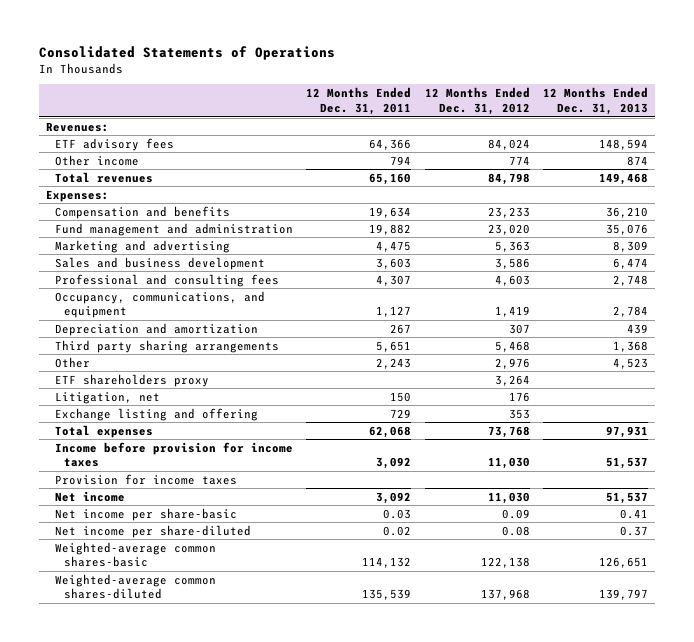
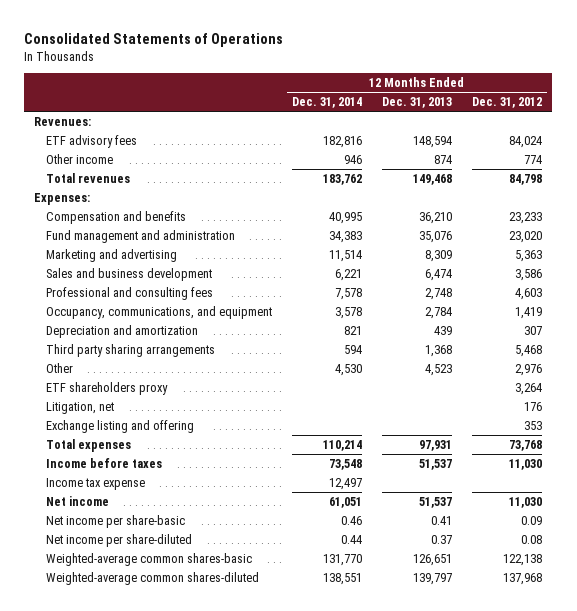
[306,87,412,115] 12 Months Ended Dec. 31, 2011 -> none
none -> [292,97,363,109] Dec. 31, 2014
[54,441,293,468] Income before provision for income taxes -> [46,457,163,468] Income before taxes
[54,473,237,485] Provision for income taxes -> [46,477,146,490] Income tax expense

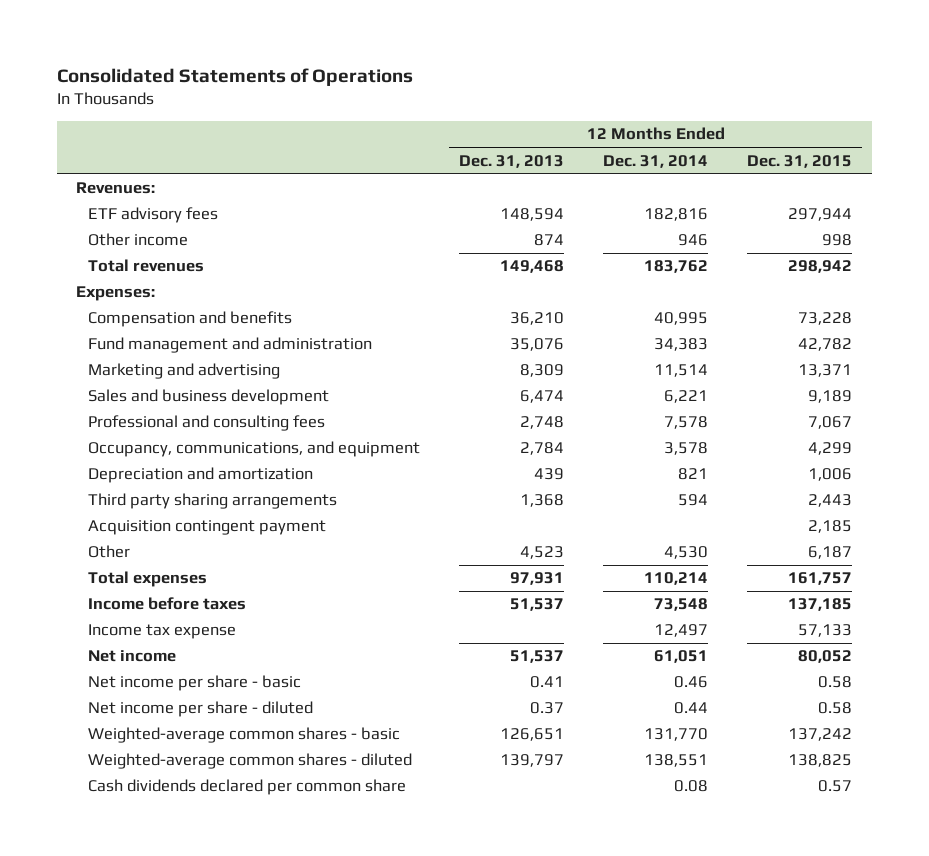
[472,97,543,109] Dec. 31, 2012 -> none
none -> [747,154,853,168] Dec. 31, 2015
none -> [88,520,327,536] Acquisition contingent payment
[46,381,169,395] ETF shareholders proxy -> none
[46,401,115,414] Litigation, net -> none
[46,419,195,433] Exchange listing and offering -> none
[46,514,186,528] Net income per share-basic -> [88,675,302,692] Net income per share - basic
[46,533,193,547] Net income per share-diluted -> [88,701,314,718] Net income per share - diluted
[46,552,253,566] Weighted-average common shares-basic -> [88,727,401,744] Weighted-average common shares - basic
[46,571,260,585] Weighted-average common shares-diluted -> [88,753,413,770] Weighted-average common shares - diluted
none -> [88,779,407,796] Cash dividends declared per common share

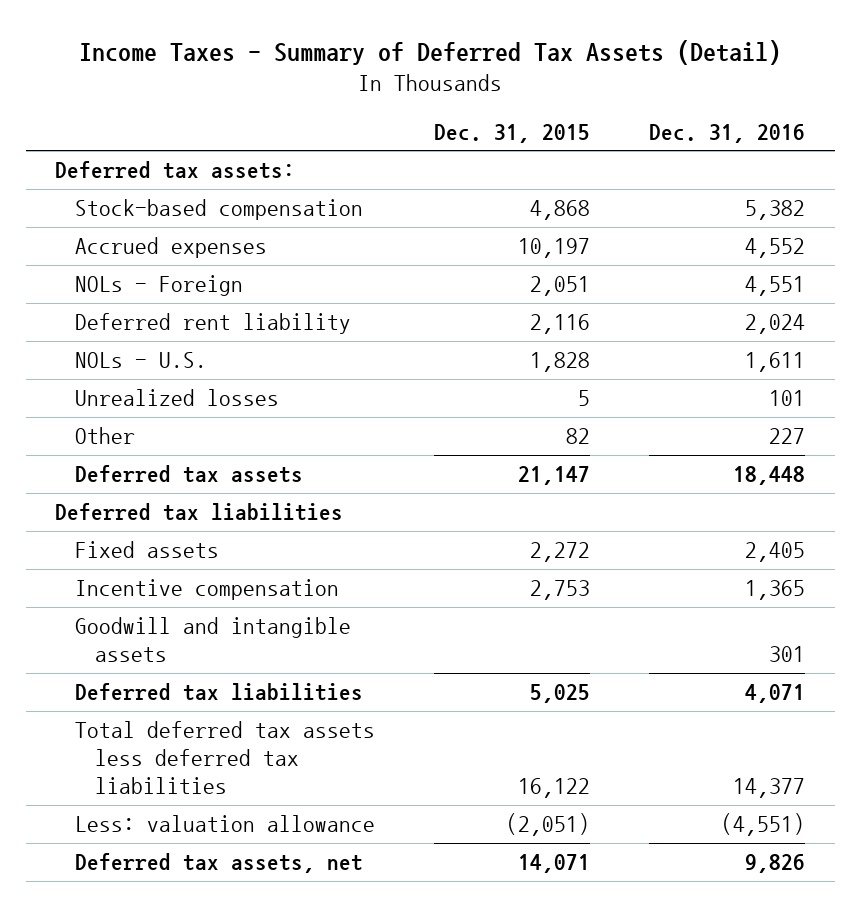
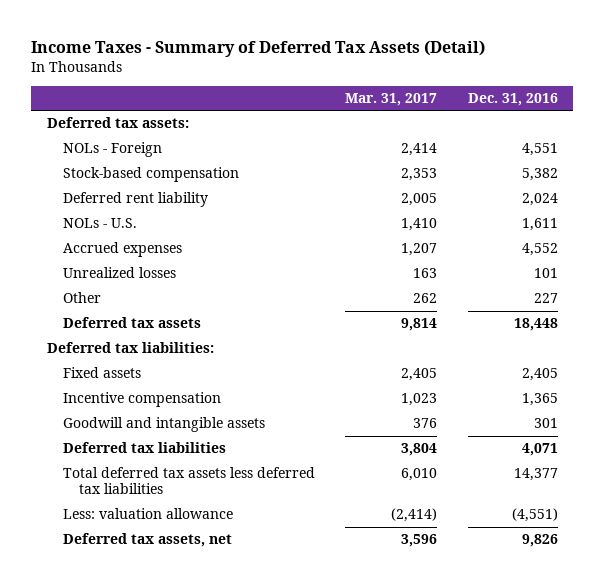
[434,123,591,143] Dec. 31, 2015 -> none
none -> [345,92,438,106] Mar. 31, 2017
[74,198,363,220] Stock-based compensation -> [62,167,239,183] Stock-based compensation
[74,236,267,258] Accrued expenses -> [62,242,182,258] Accrued expenses
[55,502,344,521] Deferred tax liabilities -> [46,342,214,354] Deferred tax liabilities:

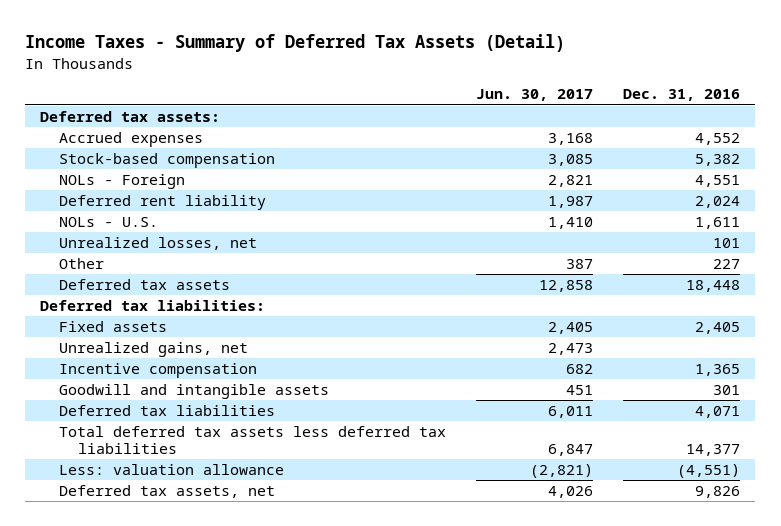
[345,92,438,106] Mar. 31, 2017 -> none
none -> [476,89,594,102] Jun. 30, 2017
[62,242,182,258] Accrued expenses -> [59,132,204,148] Accrued expenses
[62,142,162,158] NOLs - Foreign -> [59,174,186,190] NOLs - Foreign
[62,267,176,279] Unrealized losses -> [59,237,258,251] Unrealized losses, net
none -> [59,342,249,358] Unrealized gains, net

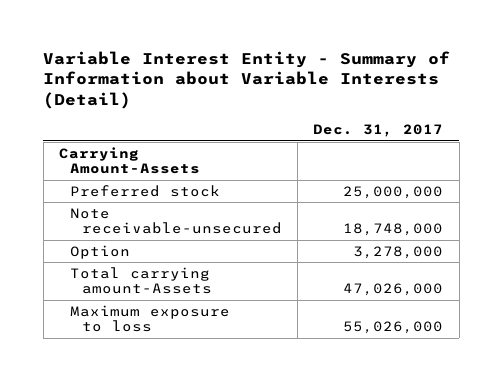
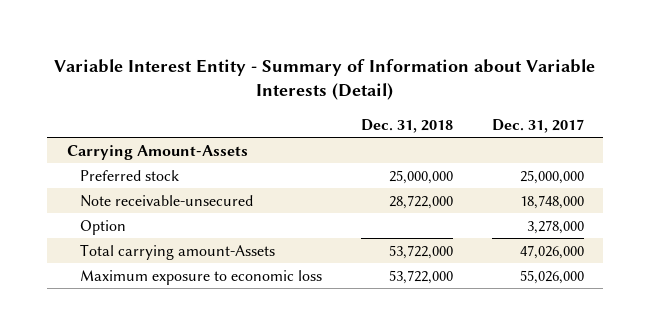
none -> [360,118,453,133] Dec. 31, 2018
[70,304,231,333] Maximum exposure to loss -> [79,269,322,285] Maximum exposure to economic loss

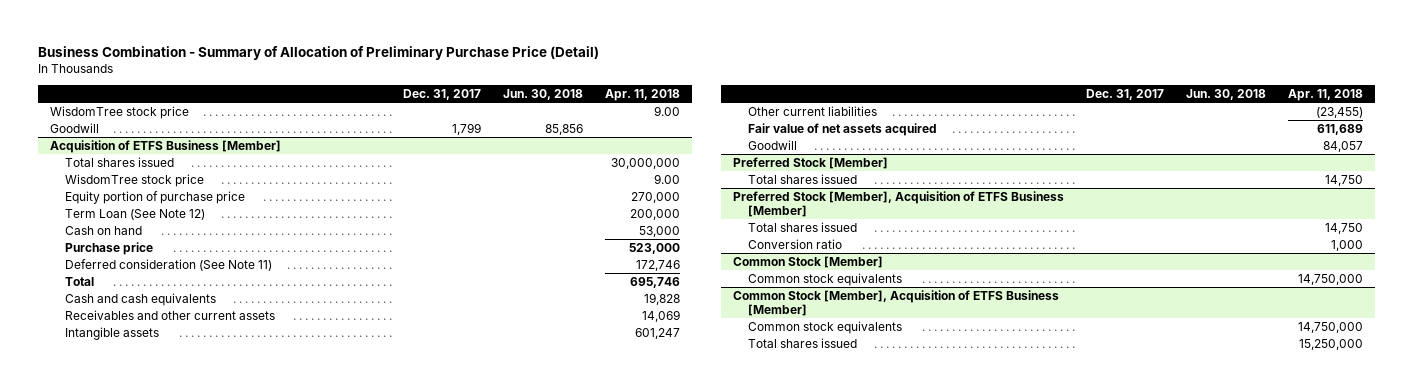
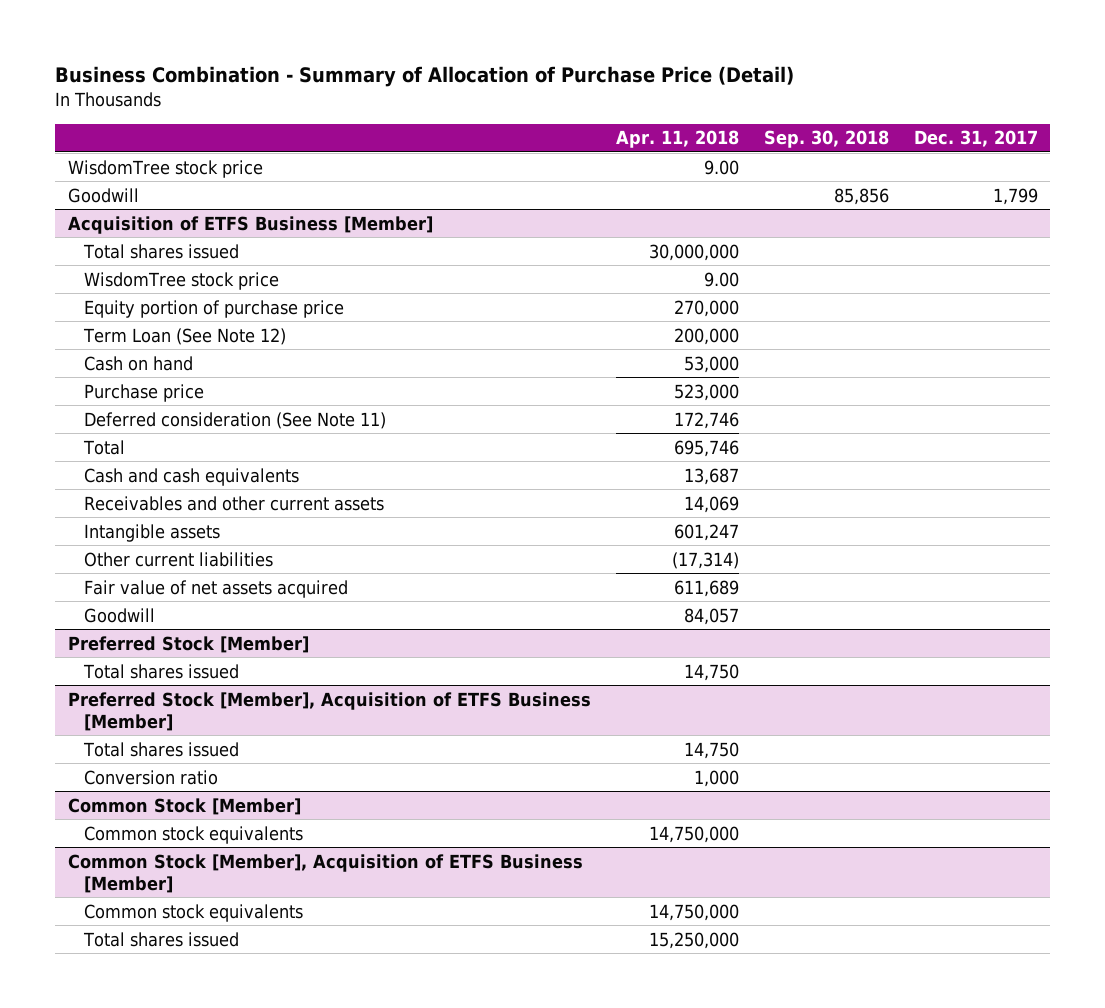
[38,45,600,60] Business Combination - Summary of Allocation of Preliminary Purchase Price (Detail) -> [55,66,795,88] Business Combination - Summary of Allocation of Purchase Price (Detail)
[503,88,584,100] Jun. 30, 2018 -> none
none -> [763,130,889,149] Sep. 30, 2018
[644,292,681,305] 19,828 -> [683,467,739,485] 13,687
[1316,106,1364,118] (23,455) -> [671,551,739,569] (17,314)

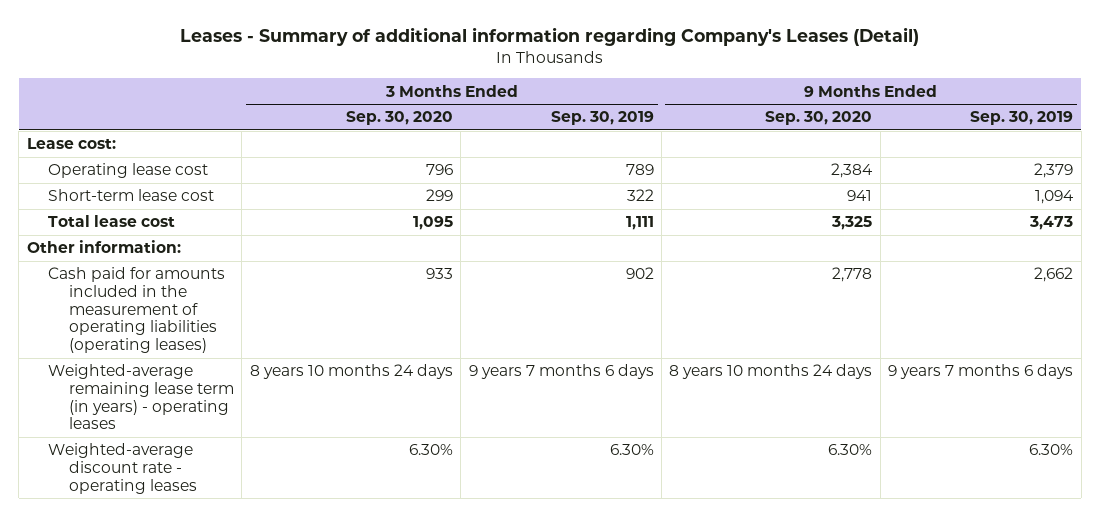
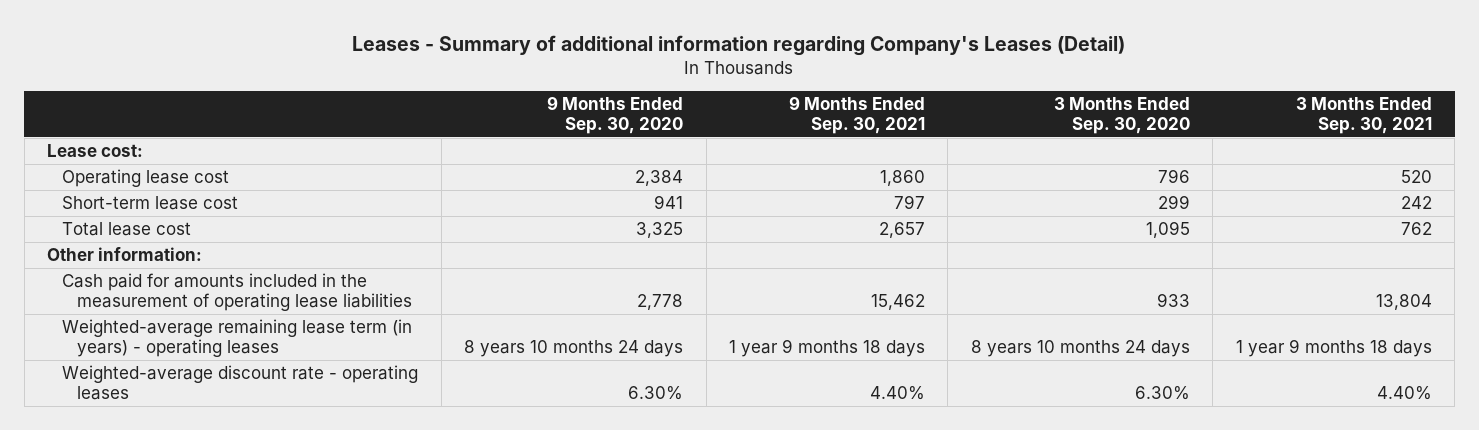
[550,111,654,126] Sep. 30, 2019 -> none
[970,111,1074,126] Sep. 30, 2019 -> none
none -> [788,96,925,135] 9 Months Ended Sep. 30, 2021
none -> [1295,97,1432,135] 3 Months Ended Sep. 30, 2021
[47,267,225,354] Cash paid for amounts included in the measurement of operating liabilities (operating leases) -> [62,273,413,312] Cash paid for amounts included in the measurement of operating lease liabilities

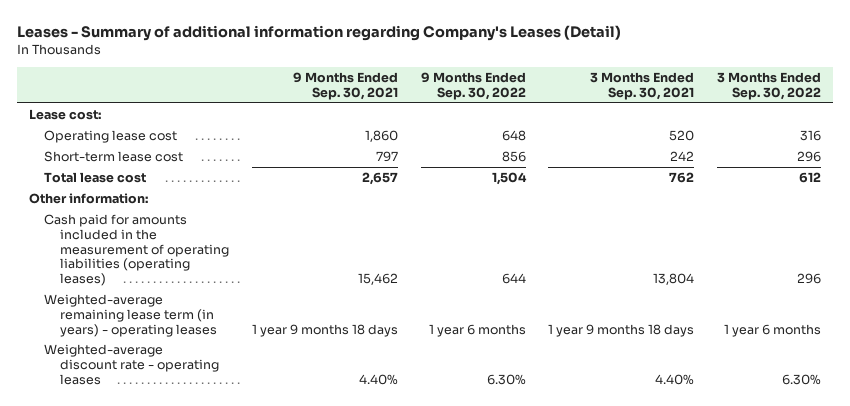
[547,96,684,135] 9 Months Ended Sep. 30, 2020 -> none
[1053,97,1190,135] 3 Months Ended Sep. 30, 2020 -> none
none -> [420,72,526,100] 9 Months Ended Sep. 30, 2022
none -> [717,72,822,100] 3 Months Ended Sep. 30, 2022
[62,273,413,312] Cash paid for amounts included in the measurement of operating lease liabilities -> [44,214,229,286] Cash paid for amounts included in the measurement of operating liabilities (operating leases)

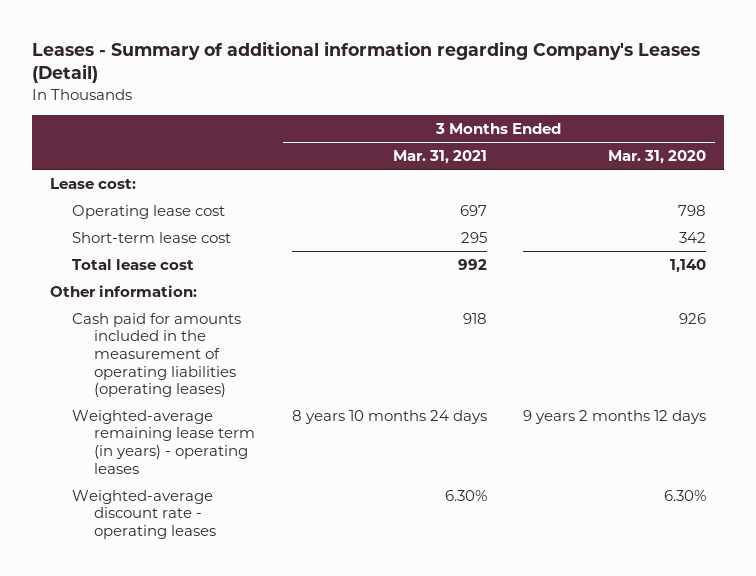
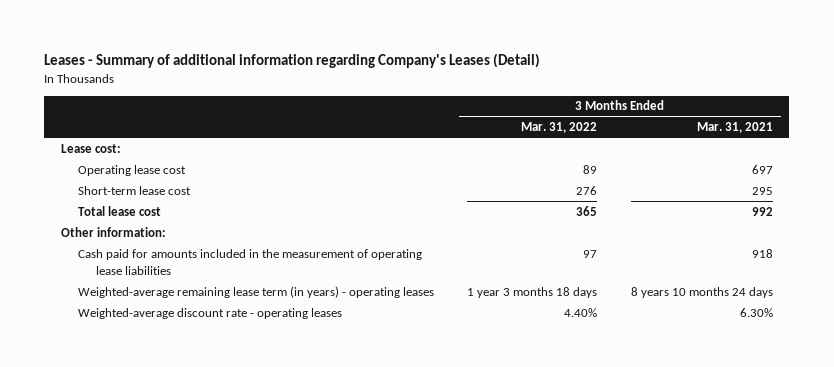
[607,149,706,164] Mar. 31, 2020 -> none
none -> [521,122,598,134] Mar. 31, 2022
[72,312,242,398] Cash paid for amounts included in the measurement of operating liabilities (operating leases) -> [78,248,423,275] Cash paid for amounts included in the measurement of operating lease liabilities

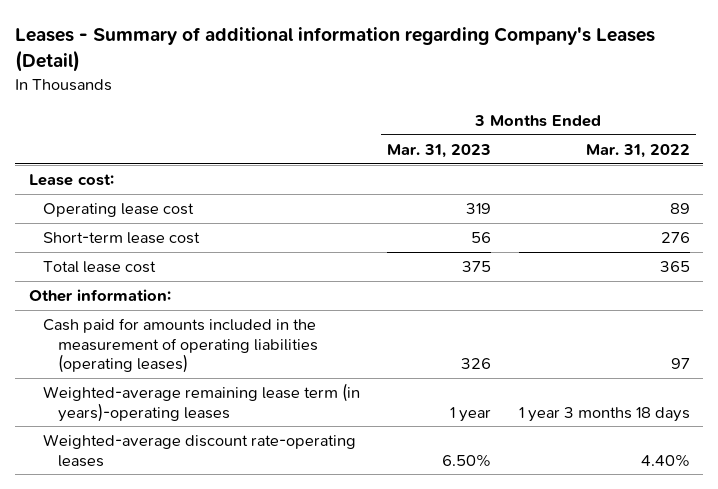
[696,122,773,134] Mar. 31, 2021 -> none
none -> [387,143,492,158] Mar. 31, 2023
[78,248,423,275] Cash paid for amounts included in the measurement of operating lease liabilities -> [43,318,318,374] Cash paid for amounts included in the measurement of operating liabilities (operating leases)
[78,285,435,298] Weighted-average remaining lease term (in years) - operating leases -> [43,383,361,422] Weighted-average remaining lease term (in years)-operating leases
[78,307,343,319] Weighted-average discount rate - operating leases -> [43,434,357,467] Weighted-average discount rate-operating leases

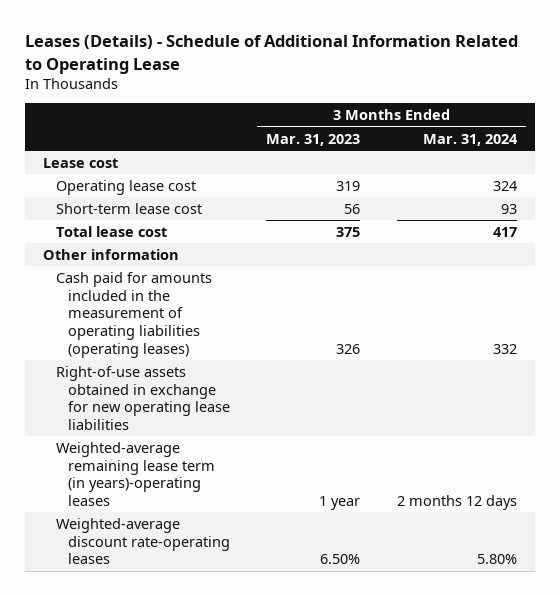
[15,27,656,73] Leases - Summary of additional information regarding Company's Leases (Detail) -> [25,35,519,74] Leases (Details) - Schedule of Additional Information Related to Operating Lease
[585,143,690,158] Mar. 31, 2022 -> none
none -> [422,133,518,146] Mar. 31, 2024
[28,174,114,187] Lease cost: -> [43,157,119,168] Lease cost
[28,289,171,303] Other information: -> [43,248,180,260] Other information
none -> [55,365,230,430] Right-of-use assets obtained in exchange for new operating lease liabilities

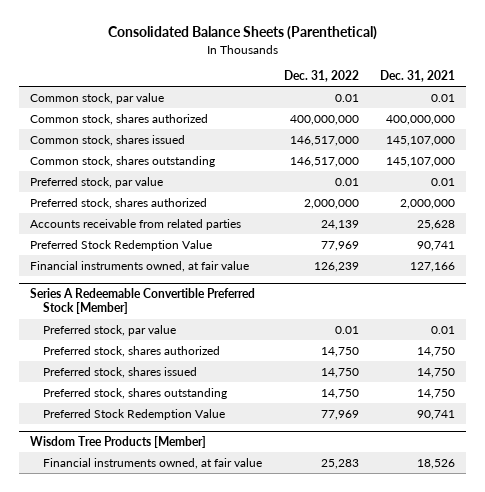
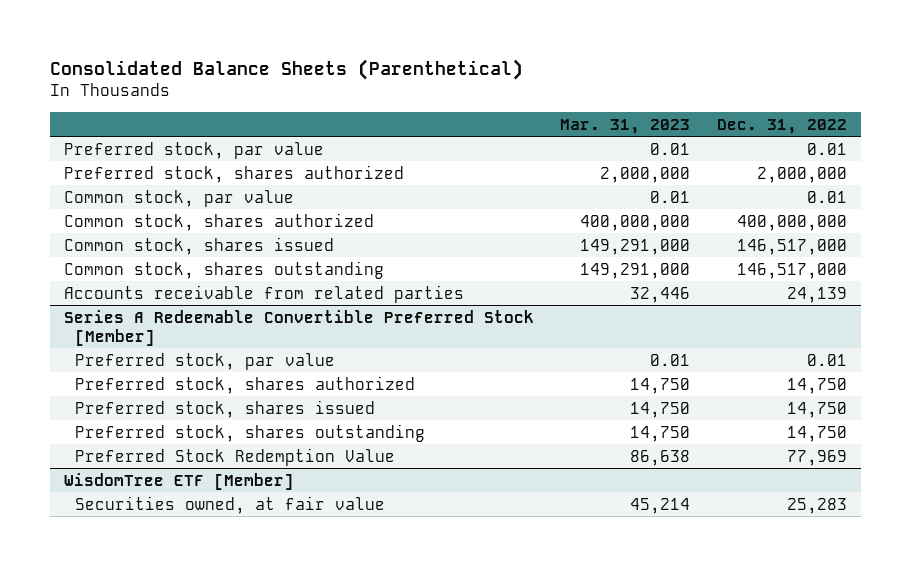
[380,70,456,83] Dec. 31, 2021 -> none
none -> [560,118,691,134] Mar. 31, 2023
[29,176,163,188] Preferred stock, par value -> [63,141,324,159] Preferred stock, par value
[29,197,207,209] Preferred stock, shares authorized -> [63,164,404,183] Preferred stock, shares authorized
[29,239,212,251] Preferred Stock Redemption Value -> none
[29,260,249,272] Financial instruments owned, at fair value -> none
[29,435,206,448] Wisdom Tree Products [Member] -> none
none -> [63,472,294,490] WisdomTree ETF [Member]
[42,457,262,469] Financial instruments owned, at fair value -> [75,495,386,514] Securities owned, at fair value

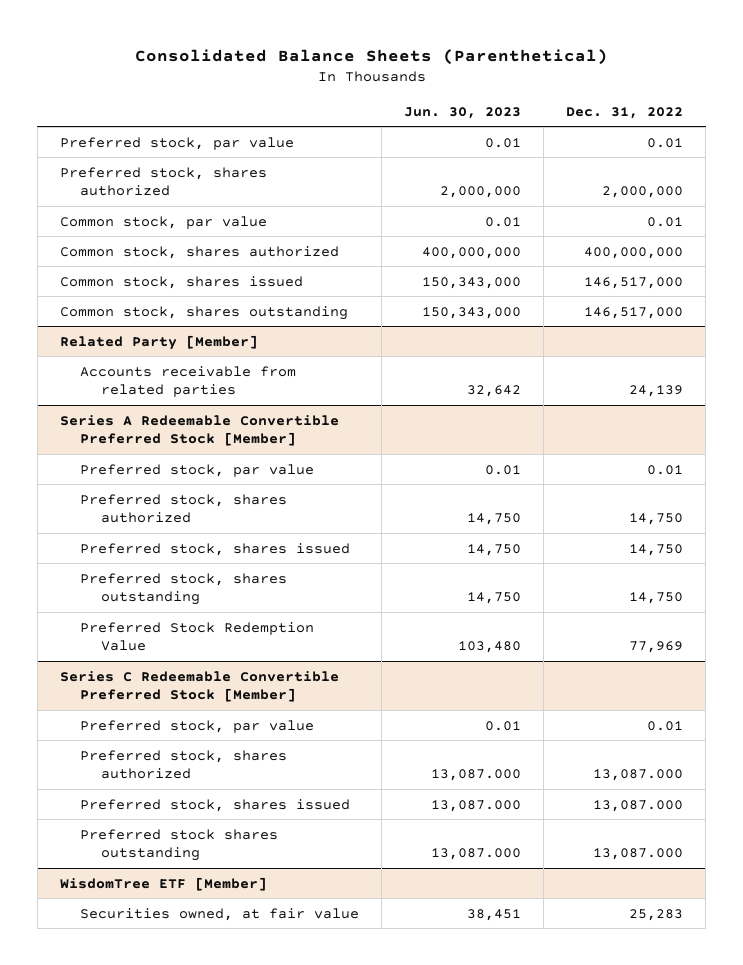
[560,118,691,134] Mar. 31, 2023 -> none
none -> [404,106,522,119] Jun. 30, 2023
none -> [59,334,258,350] Related Party [Member]
none -> [59,670,339,703] Series C Redeemable Convertible Preferred Stock [Member]
none -> [80,719,315,733] Preferred stock, par value
none -> [80,749,288,780] Preferred stock, shares authorized
none -> [80,798,351,812] Preferred stock, shares issued
none -> [80,828,279,862] Preferred stock shares outstanding

